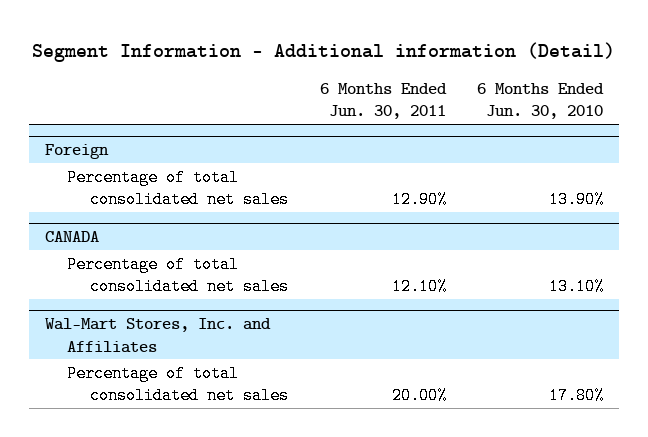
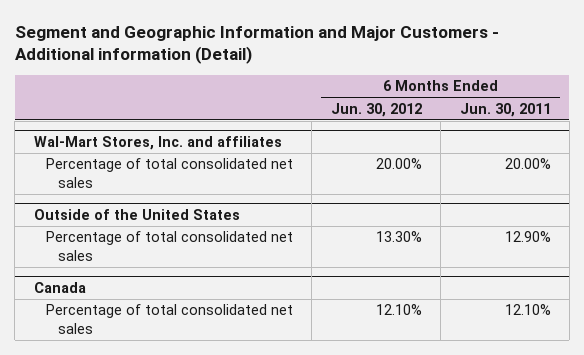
[31,42,615,63] Segment Information - Additional information (Detail) -> [14,25,499,65] Segment and Geographic Information and Major Customers - Additional information (Detail)
[477,83,605,120] 6 Months Ended Jun. 30, 2010 -> none
none -> [330,102,422,117] Jun. 30, 2012
[44,144,109,160] Foreign -> none
none -> [33,135,282,150] Wal-Mart Stores, Inc. and affiliates
none -> [45,158,293,189] Percentage of total consolidated net sales
none -> [33,208,240,220] Outside of the United States
[44,231,99,243] CANADA -> [33,281,86,293] Canada
[44,318,271,353] Wal-Mart Stores, Inc. and Affiliates -> none
[67,364,290,405] Percentage of total consolidated net sales -> none

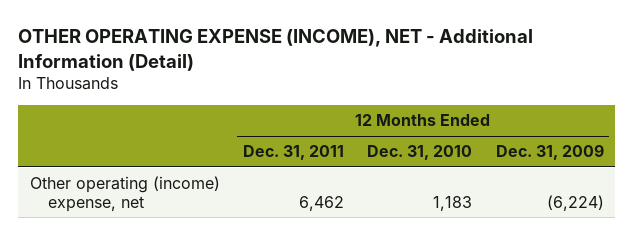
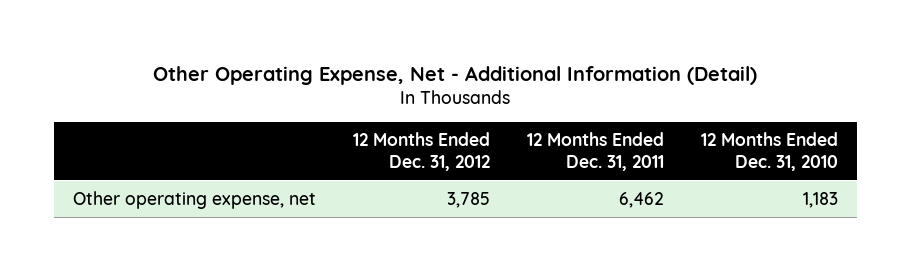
[18,29,534,71] OTHER OPERATING EXPENSE (INCOME), NET - Additional Information (Detail) -> [153,65,758,85] Other Operating Expense, Net - Additional Information (Detail)
[495,144,604,161] Dec. 31, 2009 -> none
none -> [352,131,490,171] 12 Months Ended Dec. 31, 2012
[29,176,220,212] Other operating (income) expense, net -> [72,191,316,210] Other operating expense, net

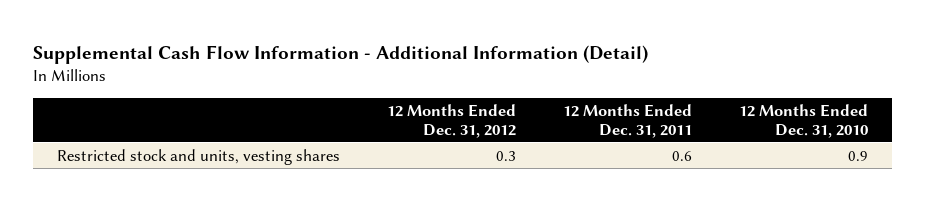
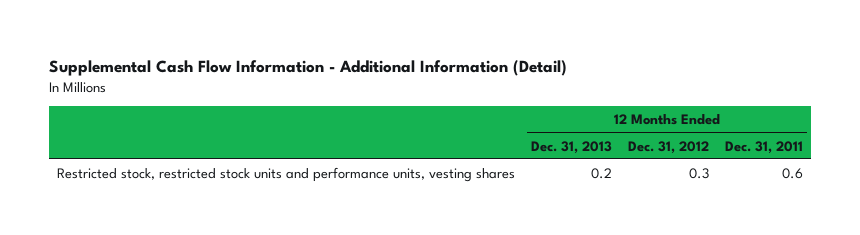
[739,103,869,139] 12 Months Ended Dec. 31, 2010 -> none
none -> [531,140,613,154] Dec. 31, 2013
[56,148,340,165] Restricted stock and units, vesting shares -> [57,166,516,182] Restricted stock, restricted stock units and performance units, vesting shares

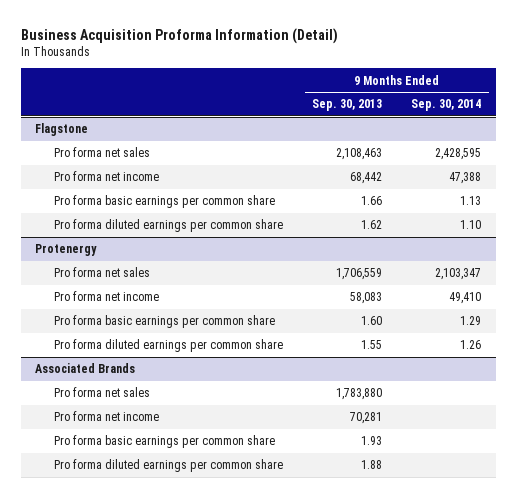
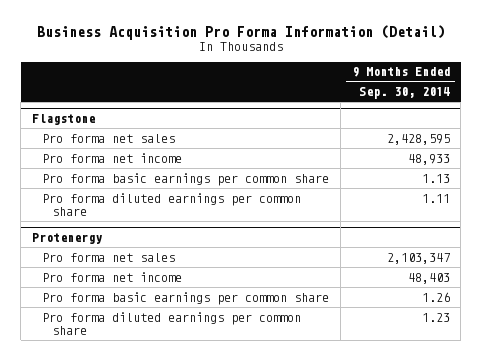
[20,27,338,44] Business Acquisition Proforma Information (Detail) -> [36,24,445,40] Business Acquisition Pro Forma Information (Detail)
[312,99,383,112] Sep. 30, 2013 -> none
[449,172,482,185] 47,388 -> [407,153,450,165] 48,933
[460,220,482,230] 1.10 -> [421,193,450,203] 1.11
[35,363,136,374] Associated Brands -> none
[53,387,150,398] Pro forma net sales -> none
[53,411,159,422] Pro forma net income -> none
[53,435,275,449] Pro forma basic earnings per common share -> none
[53,459,283,473] Pro forma diluted earnings per common share -> none
[449,292,482,305] 49,410 -> [407,272,450,284] 48,403
[460,316,482,326] 1.29 -> [421,291,450,302] 1.26
[460,340,482,350] 1.26 -> [421,312,450,322] 1.23

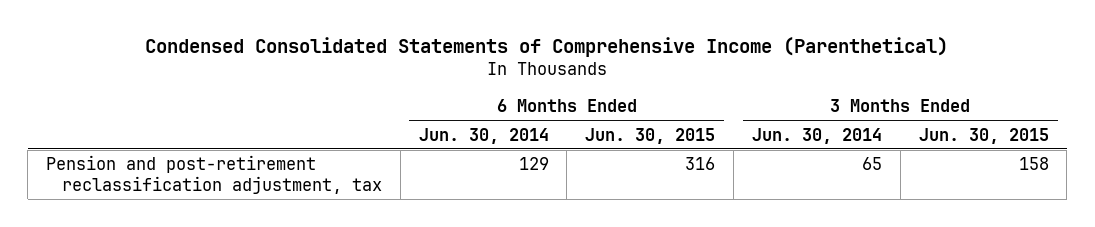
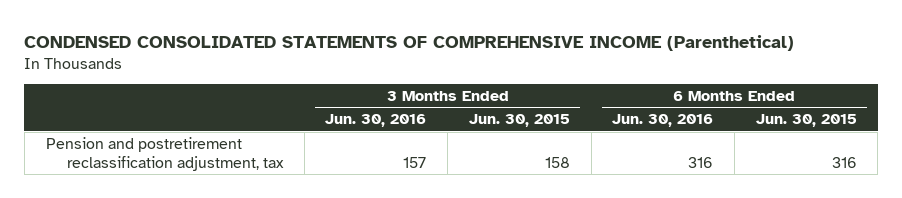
[145,37,949,58] Condensed Consolidated Statements of Comprehensive Income (Parenthetical) -> [24,35,795,52] CONDENSED CONSOLIDATED STATEMENTS OF COMPREHENSIVE INCOME (Parenthetical)
[418,127,549,144] Jun. 30, 2014 -> none
[751,127,882,144] Jun. 30, 2014 -> none
none -> [325,114,427,128] Jun. 30, 2016
none -> [612,114,714,128] Jun. 30, 2016
[46,155,383,194] Pension and post-retirement reclassification adjustment, tax -> [45,136,284,171] Pension and postretirement reclassification adjustment, tax

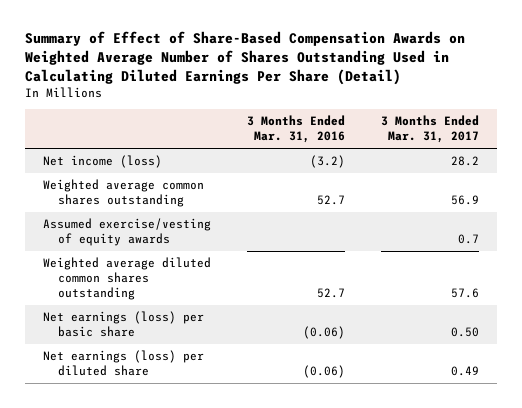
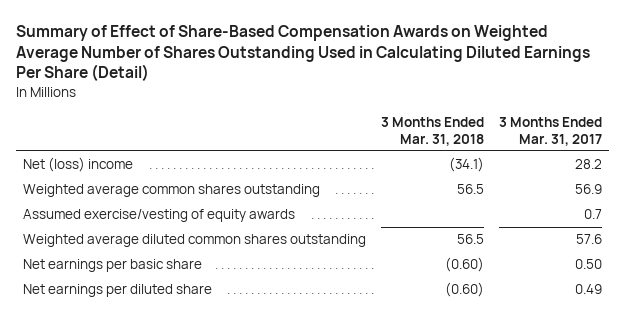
[246,115,345,144] 3 Months Ended Mar. 31, 2016 -> none
none -> [380,117,484,146] 3 Months Ended Mar. 31, 2018
[42,155,162,169] Net income (loss) -> [23,157,134,173] Net (loss) income
[42,311,204,338] Net earnings (loss) per basic share -> [23,259,203,273] Net earnings per basic share
[42,350,204,377] Net earnings (loss) per diluted share -> [23,284,213,298] Net earnings per diluted share

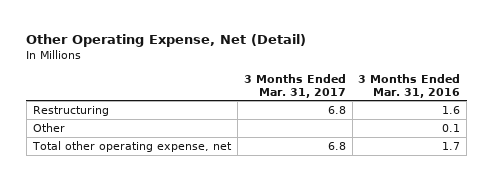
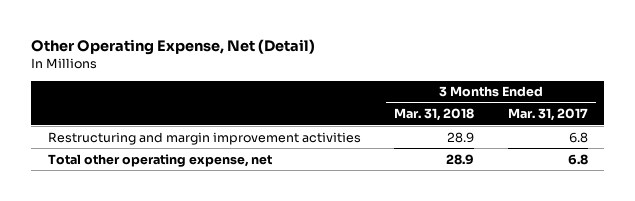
[358,73,461,98] 3 Months Ended Mar. 31, 2016 -> none
none -> [394,108,475,122] Mar. 31, 2018
[32,122,65,132] Other -> none
[32,105,109,116] Restructuring -> [47,131,361,145] Restructuring and margin improvement activities

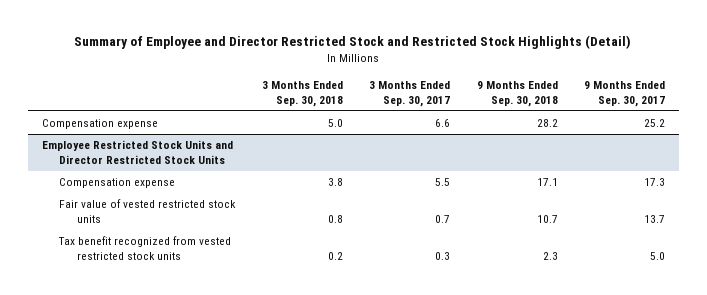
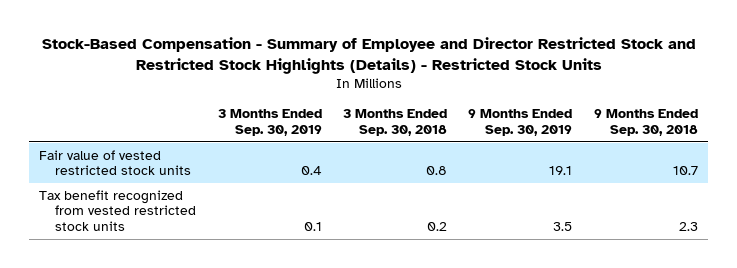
[74,35,632,50] Summary of Employee and Director Restricted Stock and Restricted Stock Highlights (Detail) -> [41,37,696,75] Stock-Based Compensation - Summary of Employee and Director Restricted Stock and Restricted Stock Highlights (Details) - Restricted Stock Units
[369,81,451,107] 3 Months Ended Sep. 30, 2017 -> none
[584,81,666,107] 9 Months Ended Sep. 30, 2017 -> none
none -> [217,109,322,136] 3 Months Ended Sep. 30, 2019
none -> [468,109,573,136] 9 Months Ended Sep. 30, 2019
[41,119,158,130] Compensation expense -> none
[41,140,233,164] Employee Restricted Stock Units and Director Restricted Stock Units -> none
[59,178,176,189] Compensation expense -> none

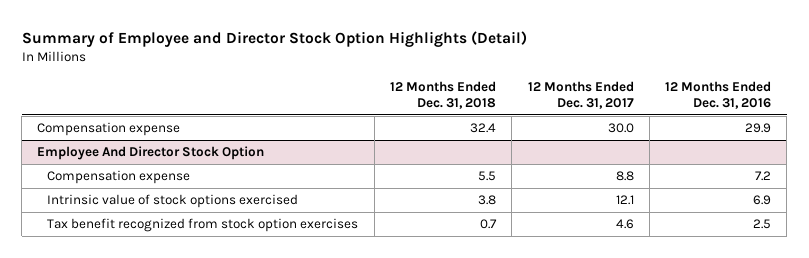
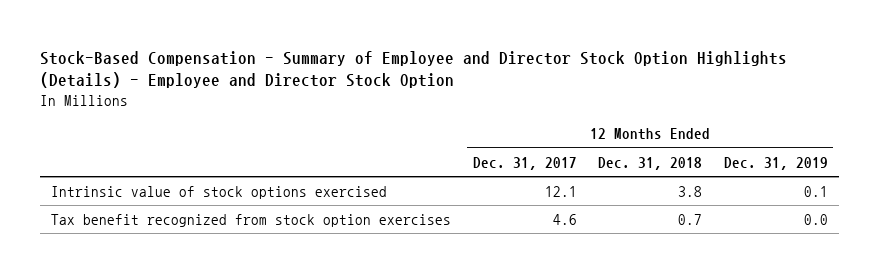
[21,30,527,47] Summary of Employee and Director Stock Option Highlights (Detail) -> [39,50,787,89] Stock-Based Compensation - Summary of Employee and Director Stock Option Highlights (Details) - Employee and Director Stock Option
[665,81,772,110] 12 Months Ended Dec. 31, 2016 -> none
none -> [723,156,828,170] Dec. 31, 2019
[37,122,181,137] Compensation expense -> none
[37,146,265,161] Employee And Director Stock Option -> none
[47,170,191,185] Compensation expense -> none

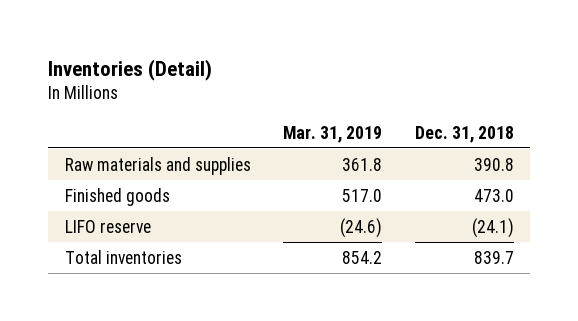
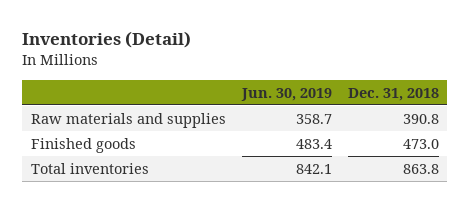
[283,125,383,143] Mar. 31, 2019 -> none
none -> [240,87,332,101] Jun. 30, 2019
[64,219,151,233] LIFO reserve -> none
[473,250,514,264] 839.7 -> [402,163,439,174] 863.8

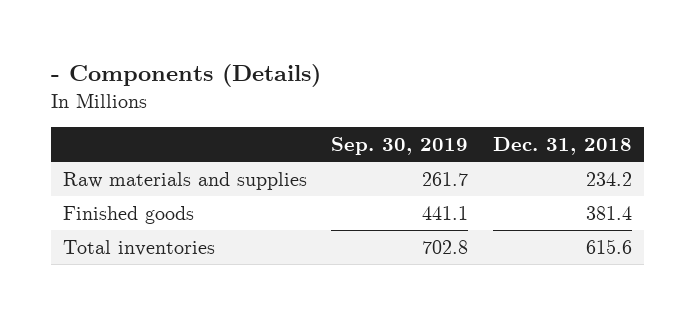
[22,31,192,49] Inventories (Detail) -> [51,64,322,88] - Components (Details)
[240,87,332,101] Jun. 30, 2019 -> none
none -> [331,136,469,155] Sep. 30, 2019
[402,113,439,124] 390.8 -> [585,171,632,186] 234.2
[402,138,439,149] 473.0 -> [585,205,632,220] 381.4
[402,163,439,174] 863.8 -> [585,238,632,254] 615.6

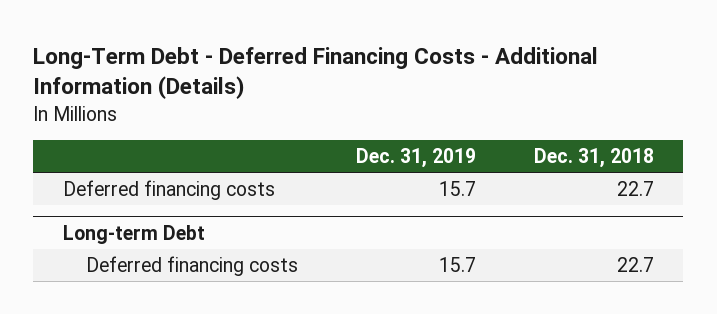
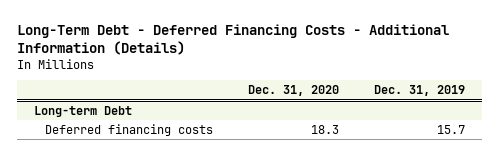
[534,148,655,169] Dec. 31, 2018 -> none
none -> [247,85,339,97] Dec. 31, 2020
[62,180,275,201] Deferred financing costs -> none

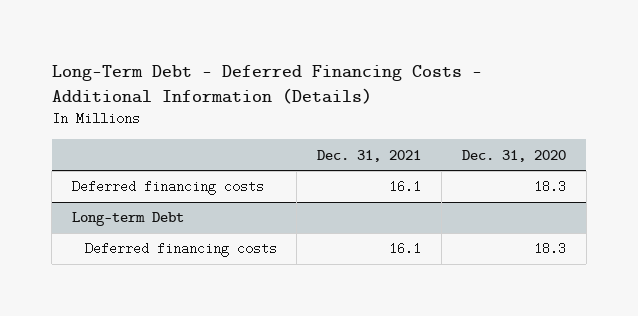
[373,85,465,97] Dec. 31, 2019 -> none
none -> [317,149,422,162] Dec. 31, 2021
none -> [72,180,265,196] Deferred financing costs

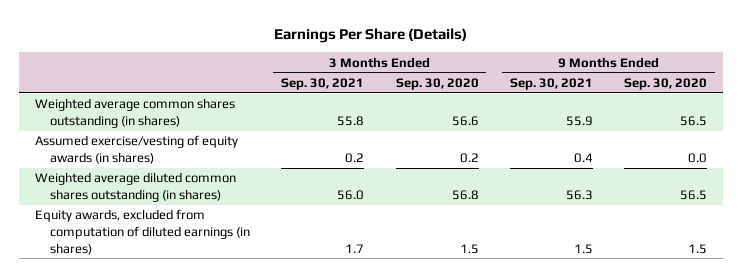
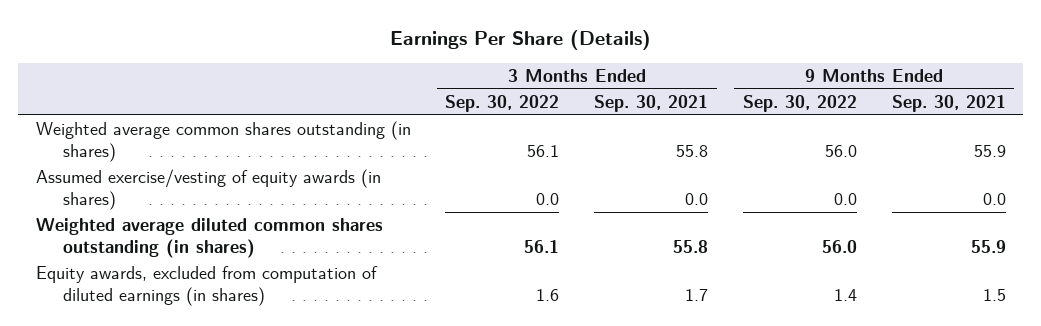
[395,78,479,91] Sep. 30, 2020 -> none
[624,78,708,91] Sep. 30, 2020 -> none
none -> [445,94,560,112] Sep. 30, 2022
none -> [742,94,857,112] Sep. 30, 2022
[345,152,365,163] 0.2 -> [685,192,709,205] 0.0
[573,152,593,163] 0.4 -> [982,192,1006,205] 0.0
[337,189,365,200] 56.0 -> [673,239,709,253] 55.8
[565,189,593,200] 56.3 -> [970,239,1006,253] 55.9

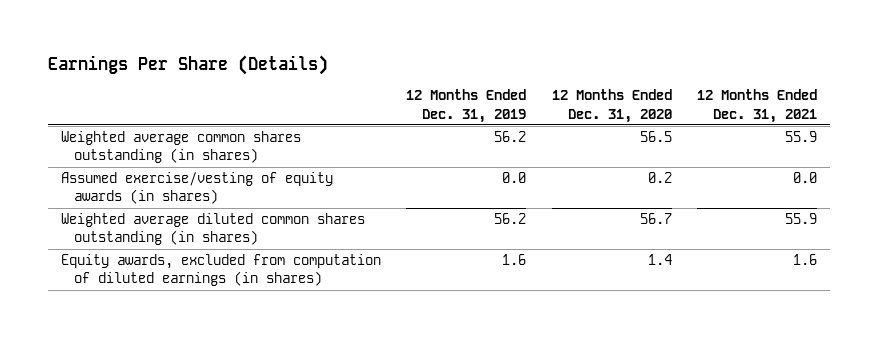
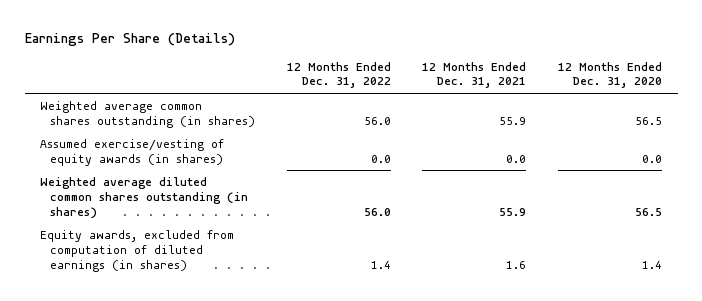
[406,89,527,123] 12 Months Ended Dec. 31, 2019 -> none
none -> [286,61,391,89] 12 Months Ended Dec. 31, 2022
[647,172,672,184] 0.2 -> [641,154,662,163] 0.0
[639,213,672,225] 56.7 -> [634,207,662,216] 56.5

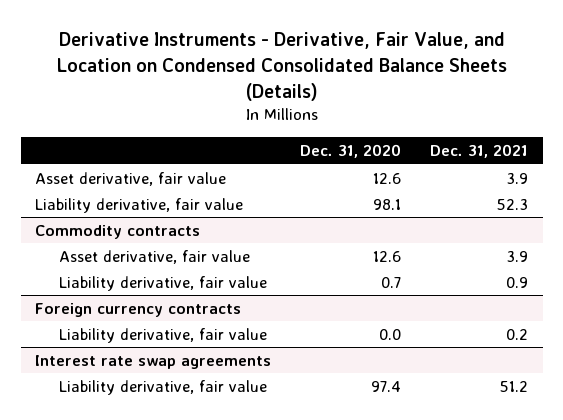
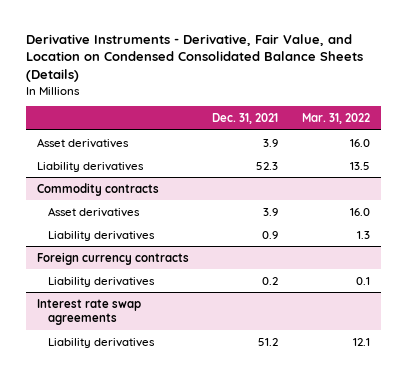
[300,143,402,158] Dec. 31, 2020 -> none
none -> [301,113,370,125] Mar. 31, 2022
[35,171,227,186] Asset derivative, fair value -> [37,137,130,148] Asset derivatives
[35,197,244,213] Liability derivative, fair value -> [37,161,145,172] Liability derivatives
[58,249,250,264] Asset derivative, fair value -> [48,206,141,217] Asset derivatives
[58,275,267,291] Liability derivative, fair value -> [48,230,156,241] Liability derivatives
[58,327,267,343] Liability derivative, fair value -> [48,276,156,287] Liability derivatives
[58,379,267,395] Liability derivative, fair value -> [48,337,156,348] Liability derivatives

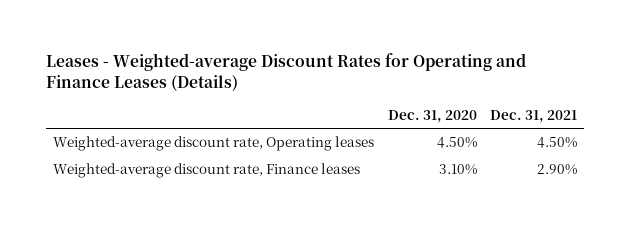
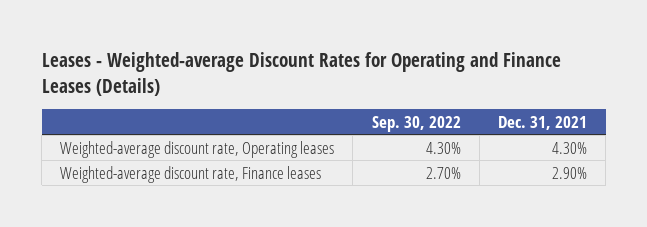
[387,109,477,123] Dec. 31, 2020 -> none
none -> [371,115,461,132] Sep. 30, 2022
[537,137,578,149] 4.50% -> [551,141,587,154] 4.30%

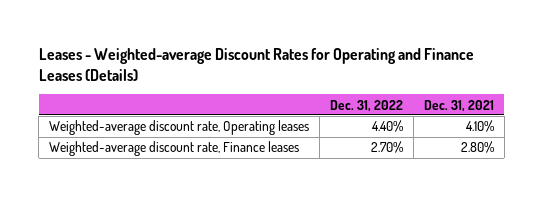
[371,115,461,132] Sep. 30, 2022 -> none
none -> [329,99,403,112] Dec. 31, 2022
[551,141,587,154] 4.30% -> [465,120,494,133] 4.10%
[551,166,587,179] 2.90% -> [460,141,494,154] 2.80%

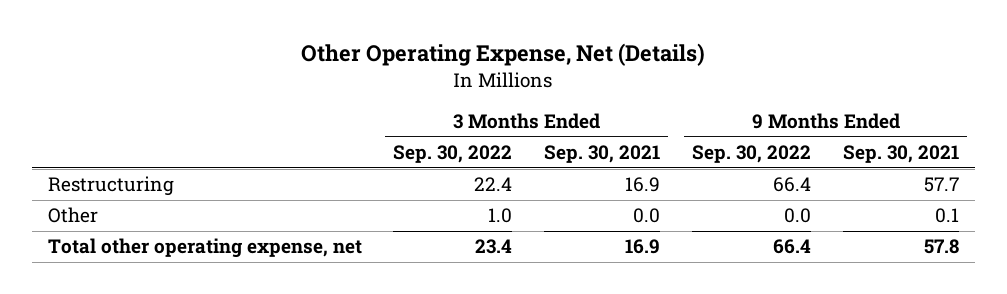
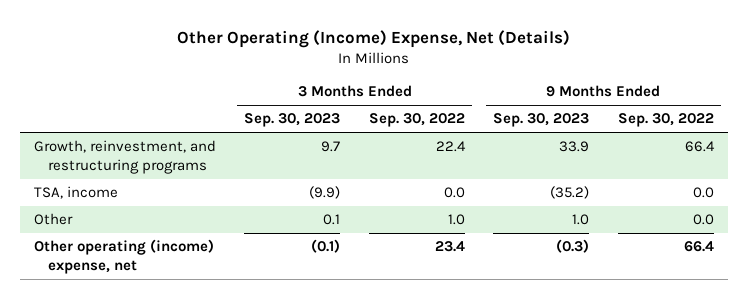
[301,43,706,67] Other Operating Expense, Net (Details) -> [176,29,570,48] Other Operating (Income) Expense, Net (Details)
[544,145,661,164] Sep. 30, 2021 -> none
[843,145,960,164] Sep. 30, 2021 -> none
none -> [244,113,341,128] Sep. 30, 2023
none -> [493,113,590,128] Sep. 30, 2023
[47,176,174,197] Restructuring -> [33,140,216,175] Growth, reinvestment, and restructuring programs
none -> [33,186,118,200] TSA, income
[47,238,362,259] Total other operating expense, net -> [33,239,214,275] Other operating (income) expense, net

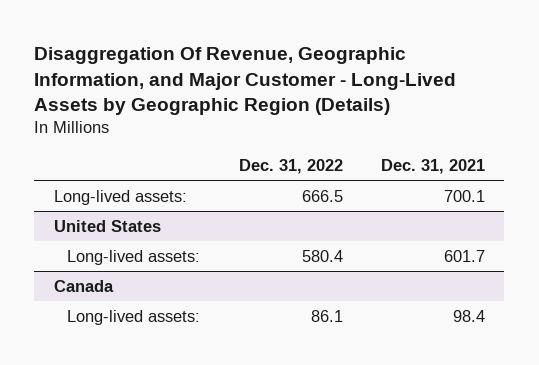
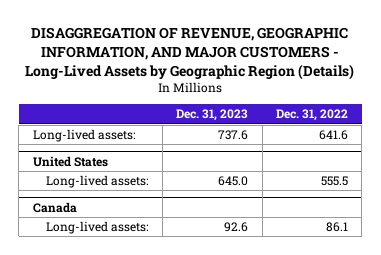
[34,47,457,116] Disaggregation Of Revenue, Geographic Information, and Major Customer - Long-Lived Assets by Geographic Region (Details) -> [25,26,355,80] DISAGGREGATION OF REVENUE, GEOGRAPHIC INFORMATION, AND MAJOR CUSTOMERS - Long-Lived Assets by Geographic Region (Details)
[381,158,486,174] Dec. 31, 2021 -> none
none -> [176,109,249,122] Dec. 31, 2023
[301,189,343,202] 666.5 -> [318,130,348,141] 641.6
[301,249,343,262] 580.4 -> [320,176,348,187] 555.5

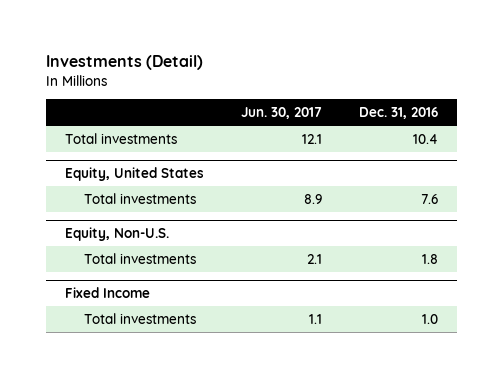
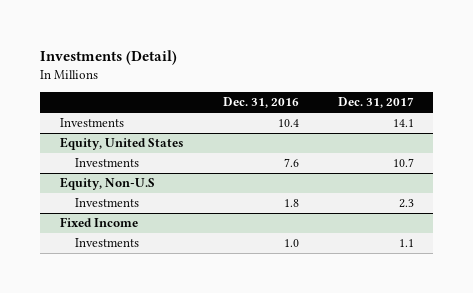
[240,107,322,120] Jun. 30, 2017 -> none
none -> [337,97,414,109] Dec. 31, 2017
[64,132,177,144] Total investments -> [59,118,124,128] Investments
[84,192,197,204] Total investments -> [74,158,139,168] Investments
[64,227,169,242] Equity, Non-U.S. -> [59,177,155,191] Equity, Non-U.S
[84,252,197,264] Total investments -> [74,198,139,208] Investments
[84,312,197,324] Total investments -> [74,238,139,248] Investments

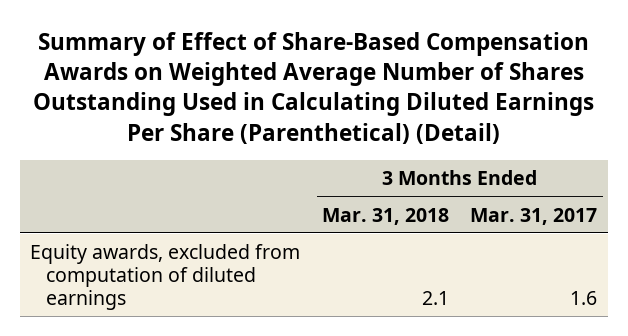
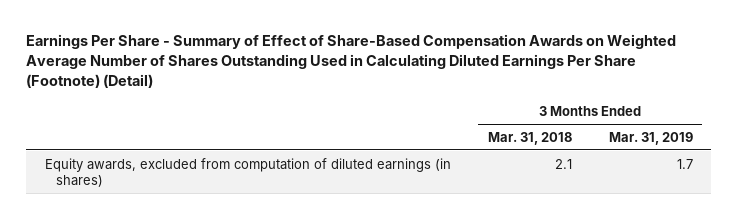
[32,31,594,144] Summary of Effect of Share-Based Compensation Awards on Weighted Average Number of Shares Outstanding Used in Calculating Diluted Earnings Per Share (Parenthetical) (Detail) -> [26,33,677,88] Earnings Per Share - Summary of Effect of Share-Based Compensation Awards on Weighted Average Number of Shares Outstanding Used in Calculating Diluted Earnings Per Share (Footnote) (Detail)
[470,207,598,225] Mar. 31, 2017 -> none
none -> [608,131,693,145] Mar. 31, 2019
[30,244,301,310] Equity awards, excluded from computation of diluted earnings -> [44,157,451,187] Equity awards, excluded from computation of diluted earnings (in shares)

